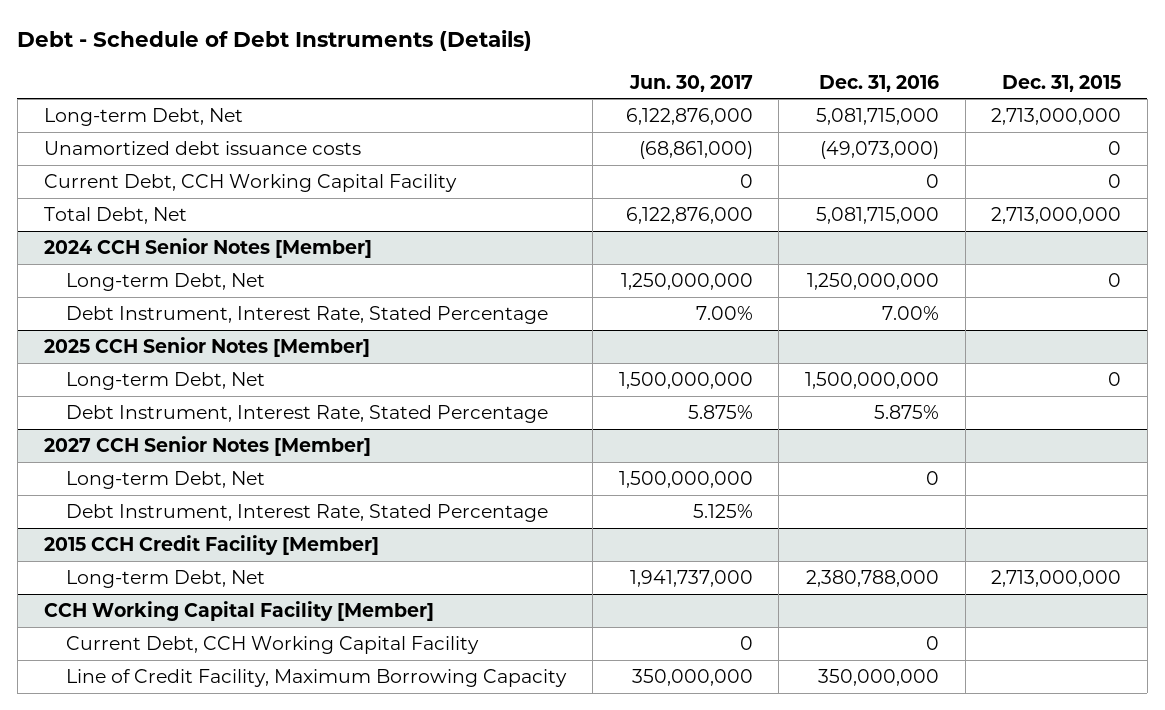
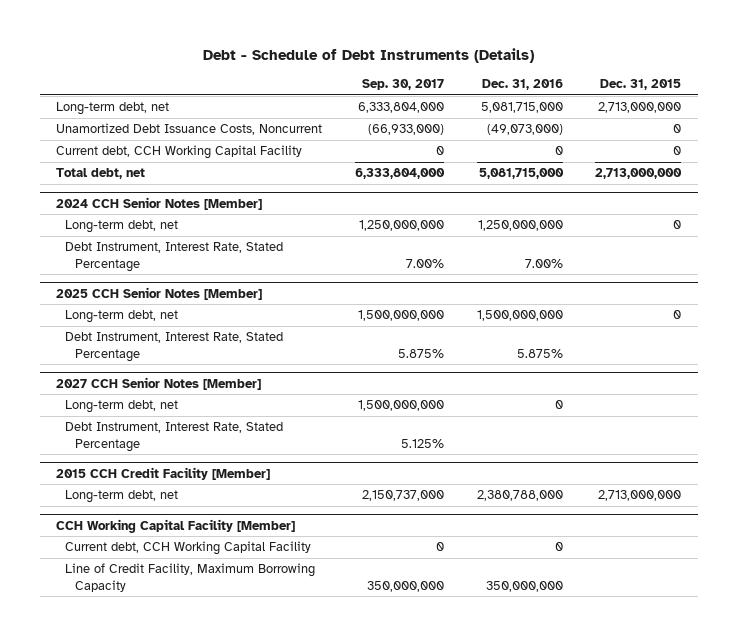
[628,74,753,92] Jun. 30, 2017 -> none
none -> [361,79,444,91] Sep. 30, 2017
[43,107,243,126] Long-term Debt, Net -> [56,102,170,116] Long-term debt, net
[43,140,361,155] Unamortized debt issuance costs -> [56,123,323,136] Unamortized Debt Issuance Costs, Noncurrent
[43,173,457,192] Current Debt, CCH Working Capital Facility -> [56,145,303,160] Current debt, CCH Working Capital Facility
[43,206,187,224] Total Debt, Net -> [56,168,146,180] Total debt, net
[66,272,266,291] Long-term Debt, Net -> [65,220,179,234] Long-term debt, net
[66,371,266,390] Long-term Debt, Net -> [65,310,179,324] Long-term debt, net
[66,470,266,489] Long-term Debt, Net -> [65,400,179,414] Long-term debt, net
[66,569,266,588] Long-term Debt, Net -> [65,490,179,504] Long-term debt, net
[66,635,480,654] Current Debt, CCH Working Capital Facility -> [65,541,312,556] Current debt, CCH Working Capital Facility

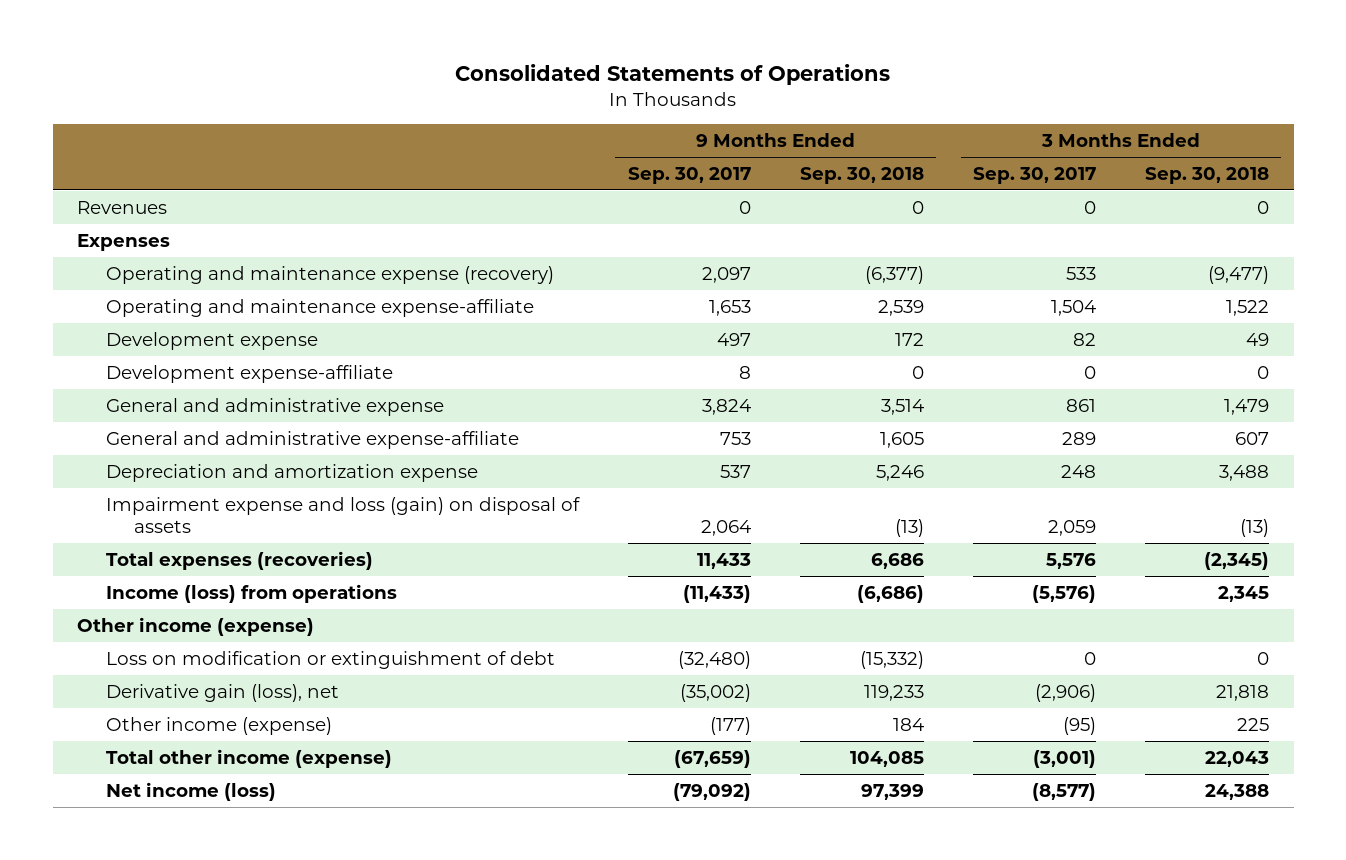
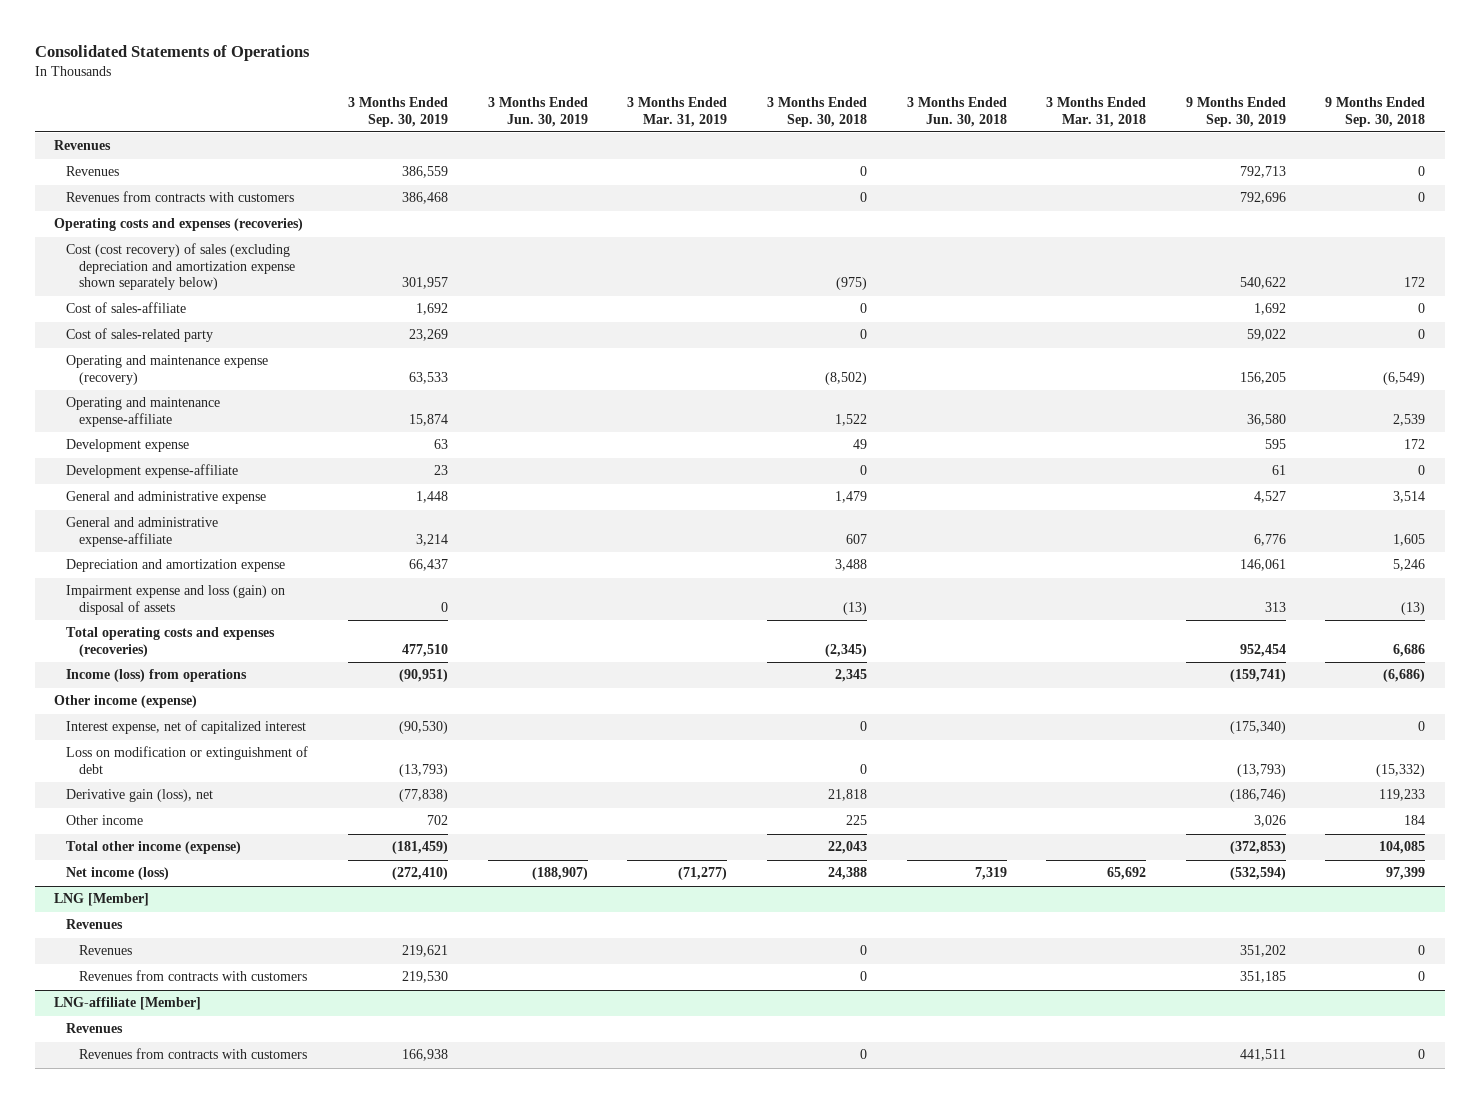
[627,166,751,184] Sep. 30, 2017 -> none
[972,166,1096,184] Sep. 30, 2017 -> none
none -> [348,97,449,127] 3 Months Ended Sep. 30, 2019
none -> [487,97,588,127] 3 Months Ended Jun. 30, 2019
none -> [627,97,728,127] 3 Months Ended Mar. 31, 2019
none -> [906,97,1007,127] 3 Months Ended Jun. 30, 2018
none -> [1046,97,1147,127] 3 Months Ended Mar. 31, 2018
none -> [1185,97,1286,127] 9 Months Ended Sep. 30, 2019
none -> [54,140,112,151] Revenues
none -> [66,191,295,203] Revenues from contracts with customers
[77,233,171,251] Expenses -> [54,218,304,232] Operating costs and expenses (recoveries)
none -> [66,243,295,291] Cost (cost recovery) of sales (excluding depreciation and amortization expense shown separately below)
none -> [66,302,187,314] Cost of sales-affiliate
none -> [66,328,214,343] Cost of sales-related party
[864,265,924,284] (6,377) -> [1383,371,1426,385] (6,549)
[1207,265,1269,284] (9,477) -> [824,371,867,385] (8,502)
[105,550,373,570] Total expenses (recoveries) -> [66,627,276,657] Total operating costs and expenses (recoveries)
none -> [66,720,307,735] Interest expense, net of capitalized interest
[105,716,332,735] Other income (expense) -> [66,815,144,826] Other income
none -> [54,893,150,907] LNG [Member]
none -> [66,919,124,930] Revenues
none -> [78,945,132,956] Revenues
none -> [78,970,307,982] Revenues from contracts with customers
none -> [54,997,202,1011] LNG-affiliate [Member]
none -> [66,1023,124,1034] Revenues
none -> [78,1048,307,1060] Revenues from contracts with customers

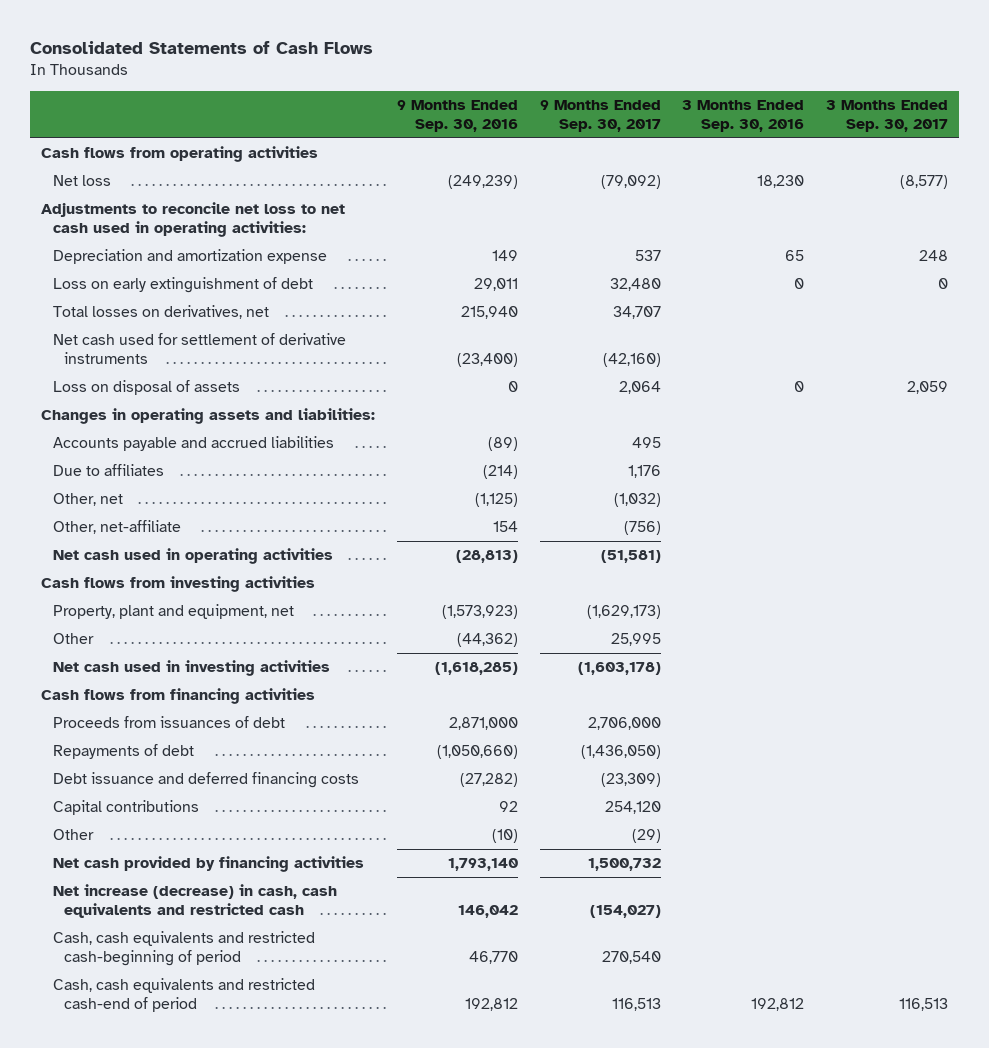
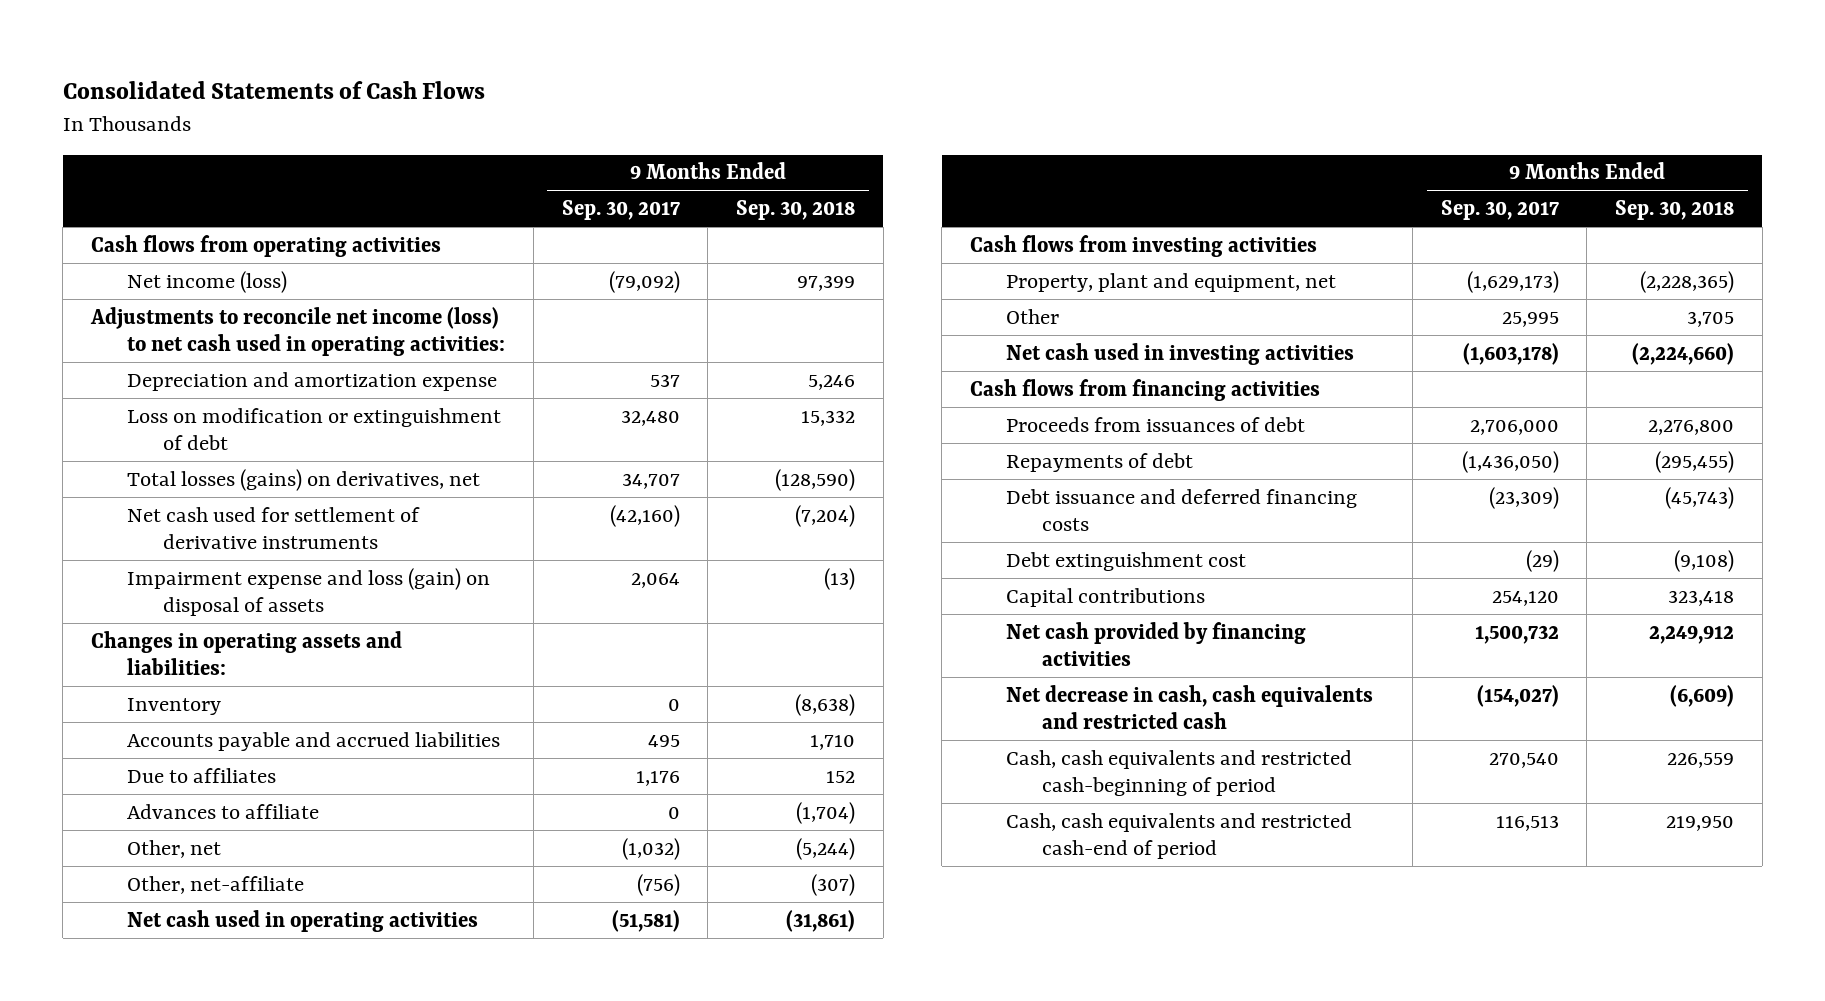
[396,99,518,133] 9 Months Ended Sep. 30, 2016 -> none
[682,99,805,133] 3 Months Ended Sep. 30, 2016 -> none
[825,99,948,133] 3 Months Ended Sep. 30, 2017 -> none
none -> [735,200,855,221] Sep. 30, 2018
[52,175,111,187] Net loss -> [127,270,288,293] Net income (loss)
[41,202,346,238] Adjustments to reconcile net loss to net cash used in operating activities: -> [90,306,506,356] Adjustments to reconcile net income (loss) to net cash used in operating activities:
[52,277,313,294] Loss on early extinguishment of debt -> [127,407,502,450] Loss on modification or extinguishment of debt
[52,305,269,320] Total losses on derivatives, net -> [127,468,481,491] Total losses (gains) on derivatives, net
[52,380,240,396] Loss on disposal of assets -> [127,567,491,616] Impairment expense and loss (gain) on disposal of assets
none -> [127,697,222,715] Inventory
none -> [127,803,320,819] Advances to affiliate
none -> [1006,551,1247,571] Debt extinguishment cost
[52,829,94,841] Other -> none
[52,884,337,919] Net increase (decrease) in cash, cash equivalents and restricted cash -> [1006,684,1374,729] Net decrease in cash, cash equivalents and restricted cash

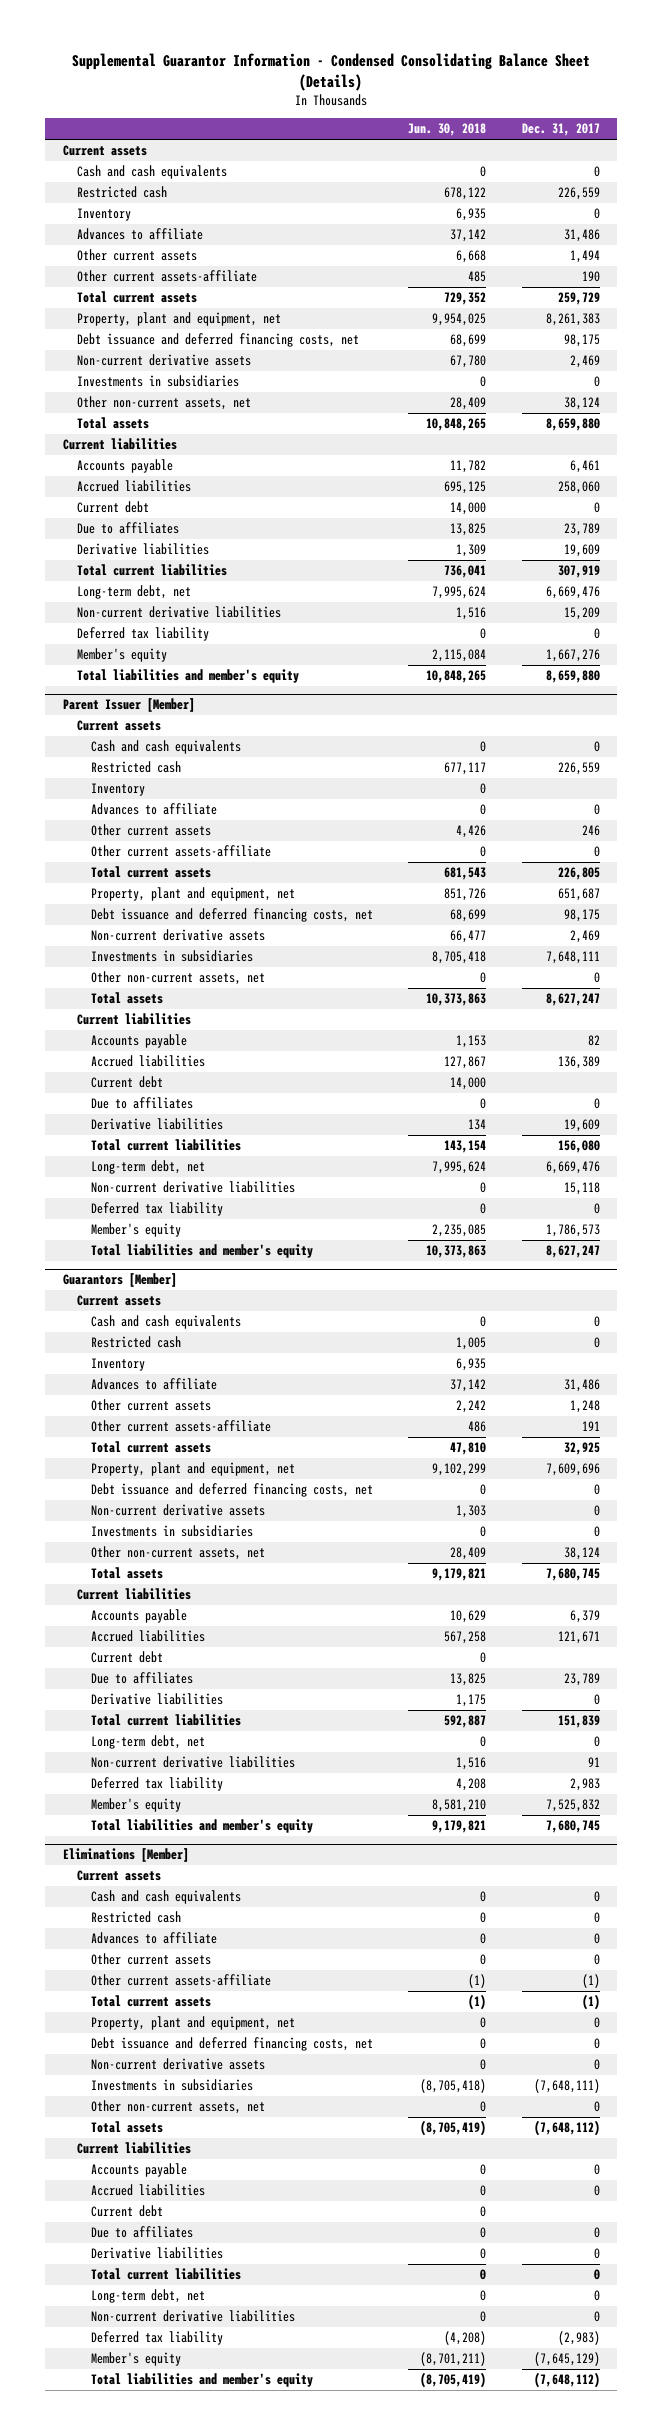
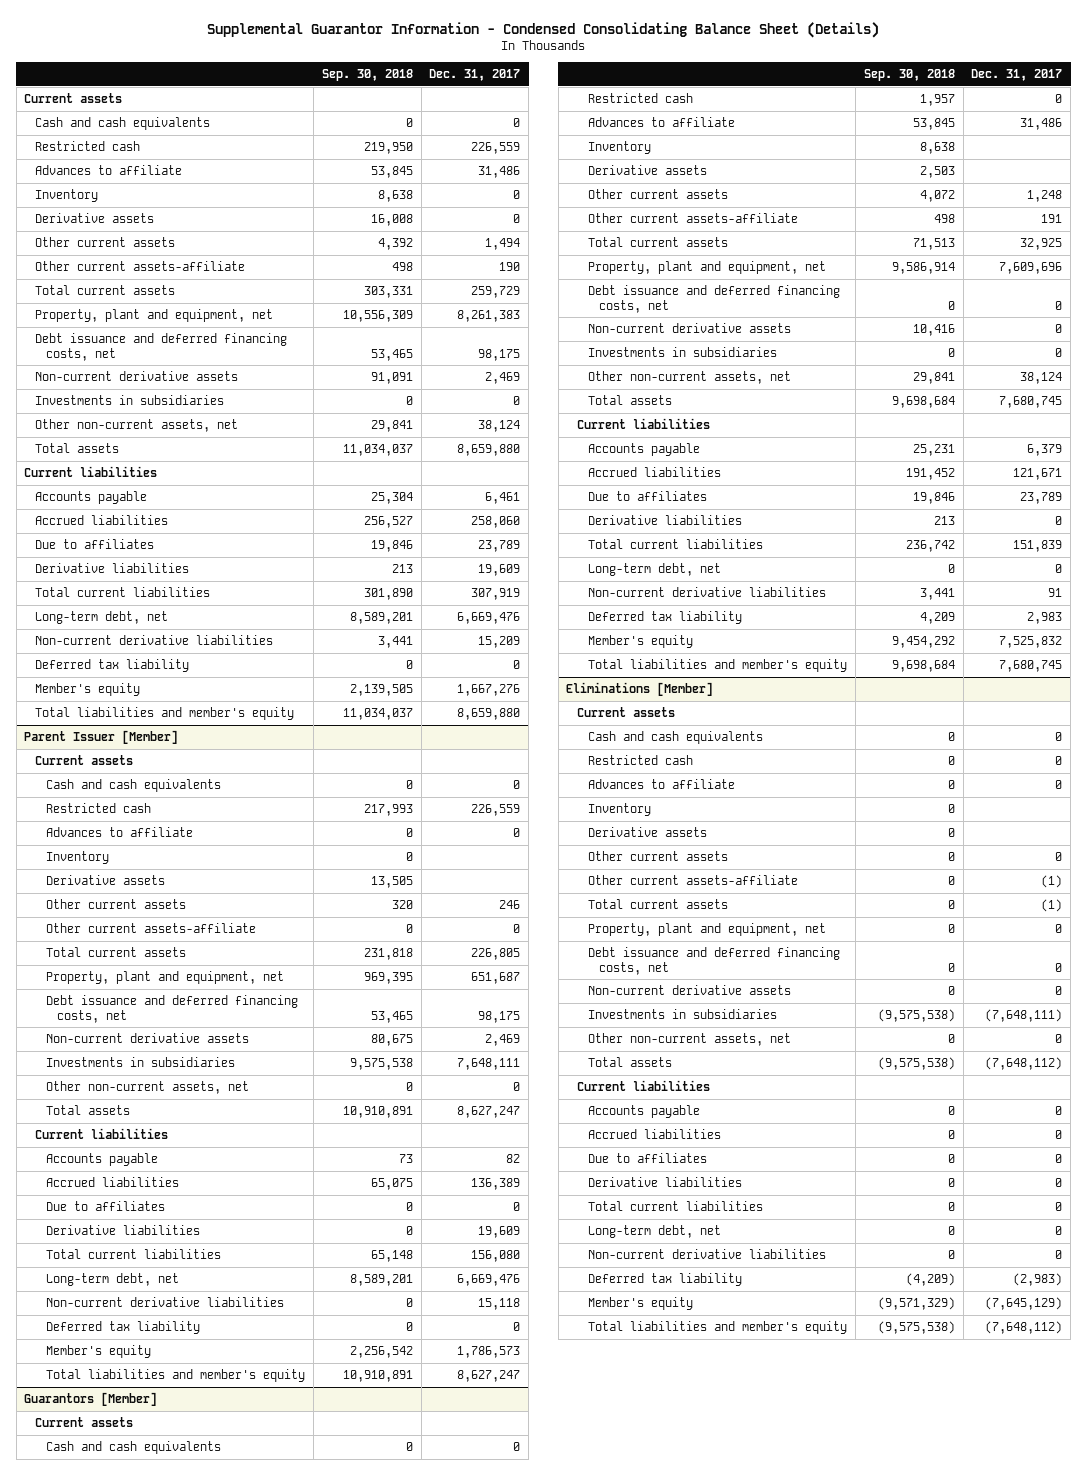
[408,123,487,137] Jun. 30, 2018 -> none
none -> [321,69,413,82] Sep. 30, 2018
[77,208,132,222] Inventory -> [35,188,99,202] Inventory
none -> [35,212,155,223] Derivative assets
[77,501,150,514] Current debt -> none
[91,783,146,797] Inventory -> [46,850,110,864] Inventory
none -> [46,874,166,885] Derivative assets
[91,1076,164,1089] Current debt -> none
[91,1358,146,1372] Inventory -> [588,140,652,154] Inventory
none -> [588,164,708,175] Derivative assets
[91,1651,164,1664] Current debt -> none
none -> [588,802,652,816] Inventory
none -> [588,826,708,837] Derivative assets
[91,2205,164,2218] Current debt -> none

